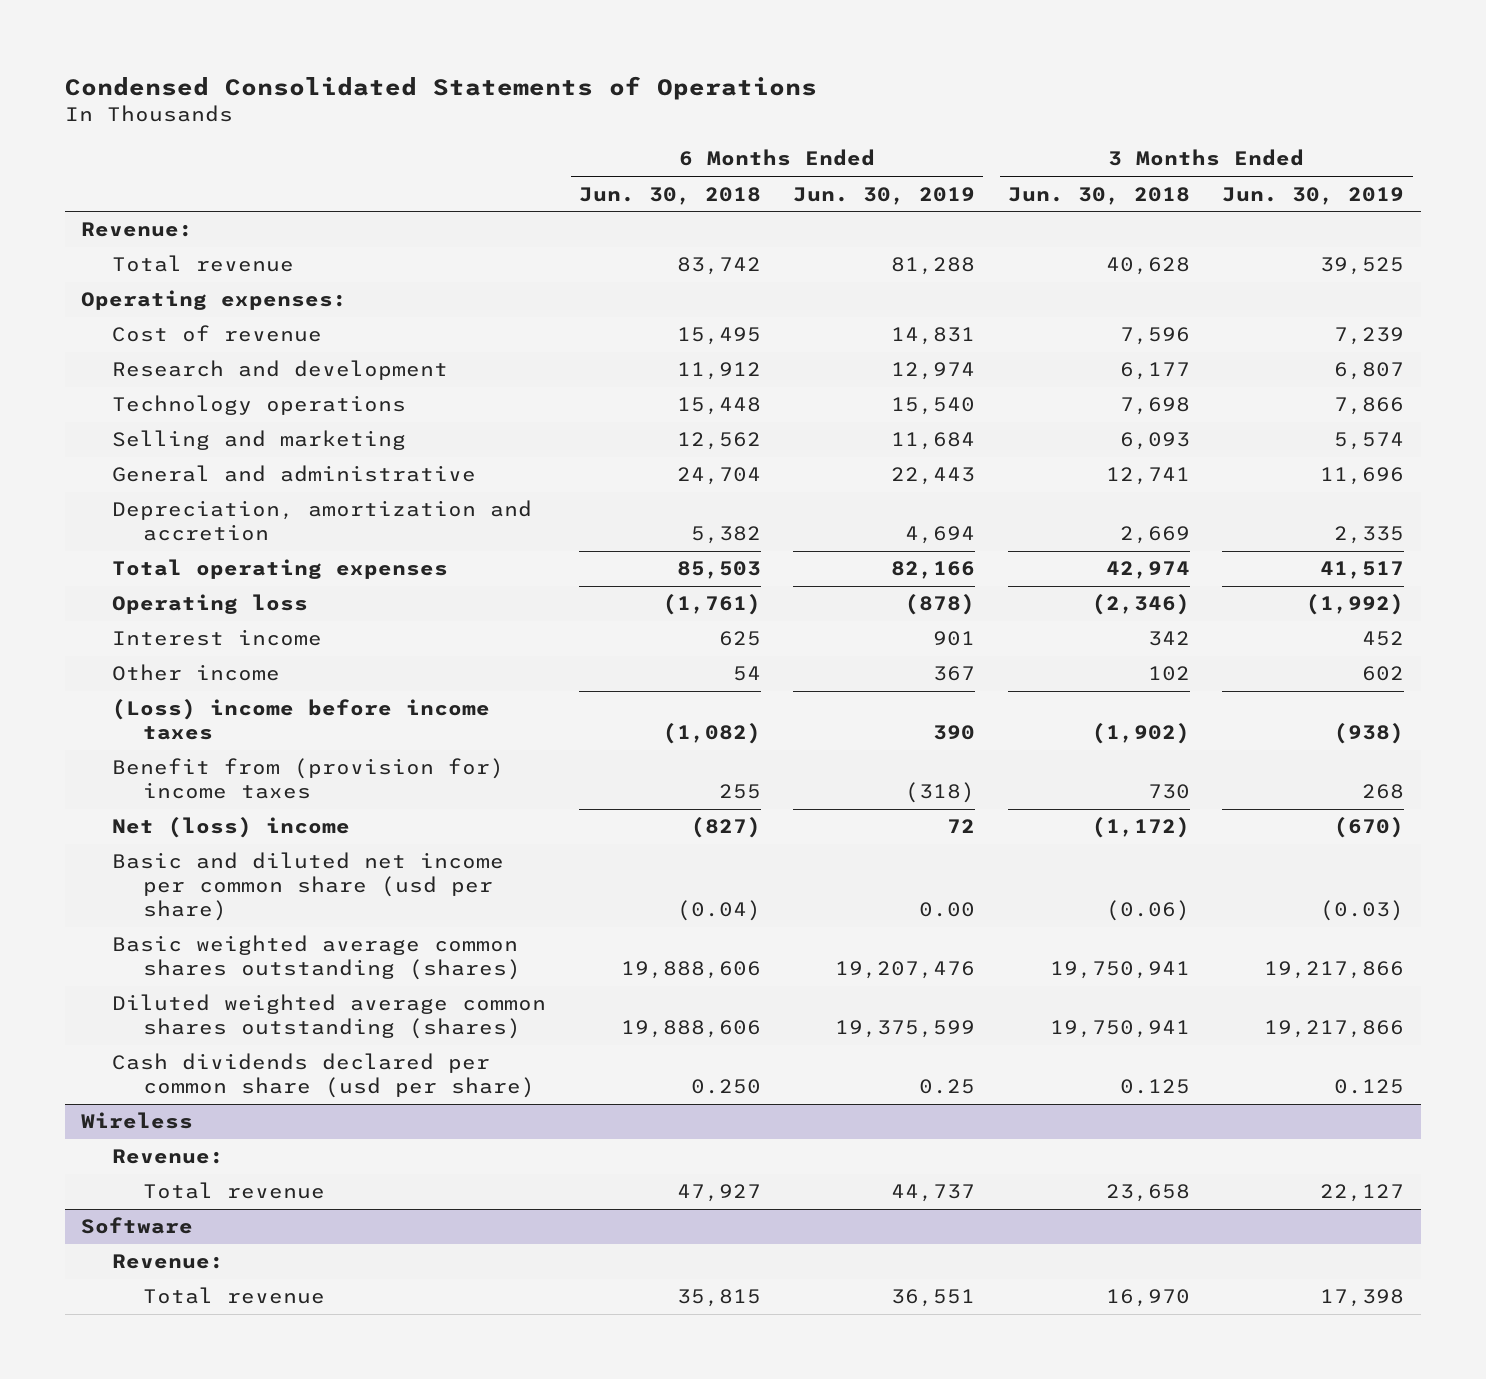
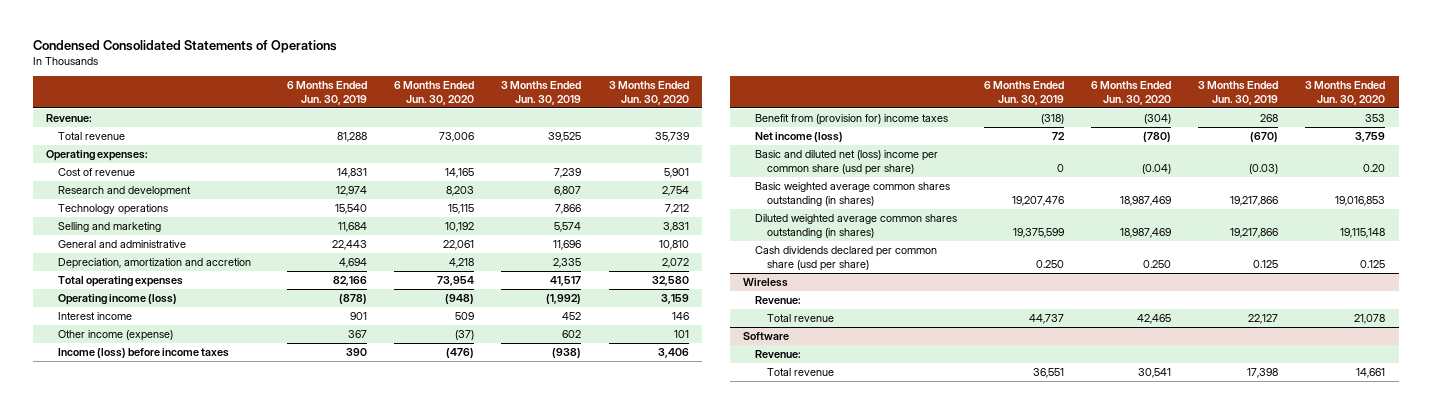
[578,186,761,205] Jun. 30, 2018 -> none
[1007,186,1190,205] Jun. 30, 2018 -> none
none -> [394,81,475,106] 6 Months Ended Jun. 30, 2020
none -> [608,81,689,106] 3 Months Ended Jun. 30, 2020
[112,594,309,615] Operating loss -> [58,293,178,305] Operating income (loss)
[112,664,281,682] Other income -> [58,329,174,341] Other income (expense)
[112,699,491,741] (Loss) income before income taxes -> [58,347,230,358] Income (loss) before income taxes
[112,817,351,839] Net (loss) income -> [755,131,844,142] Net income (loss)
[112,852,505,921] Basic and diluted net income per common share (usd per share) -> [755,149,939,175] Basic and diluted net (loss) income per common share (usd per share)
[919,901,976,917] 0.00 -> [1057,163,1065,172] 0
[112,935,521,981] Basic weighted average common shares outstanding (shares) -> [755,181,951,206] Basic weighted average common shares outstanding (in shares)
[112,994,547,1040] Diluted weighted average common shares outstanding (shares) -> [755,213,958,238] Diluted weighted average common shares outstanding (in shares)
[919,1079,976,1095] 0.25 -> [1036,259,1065,268] 0.250

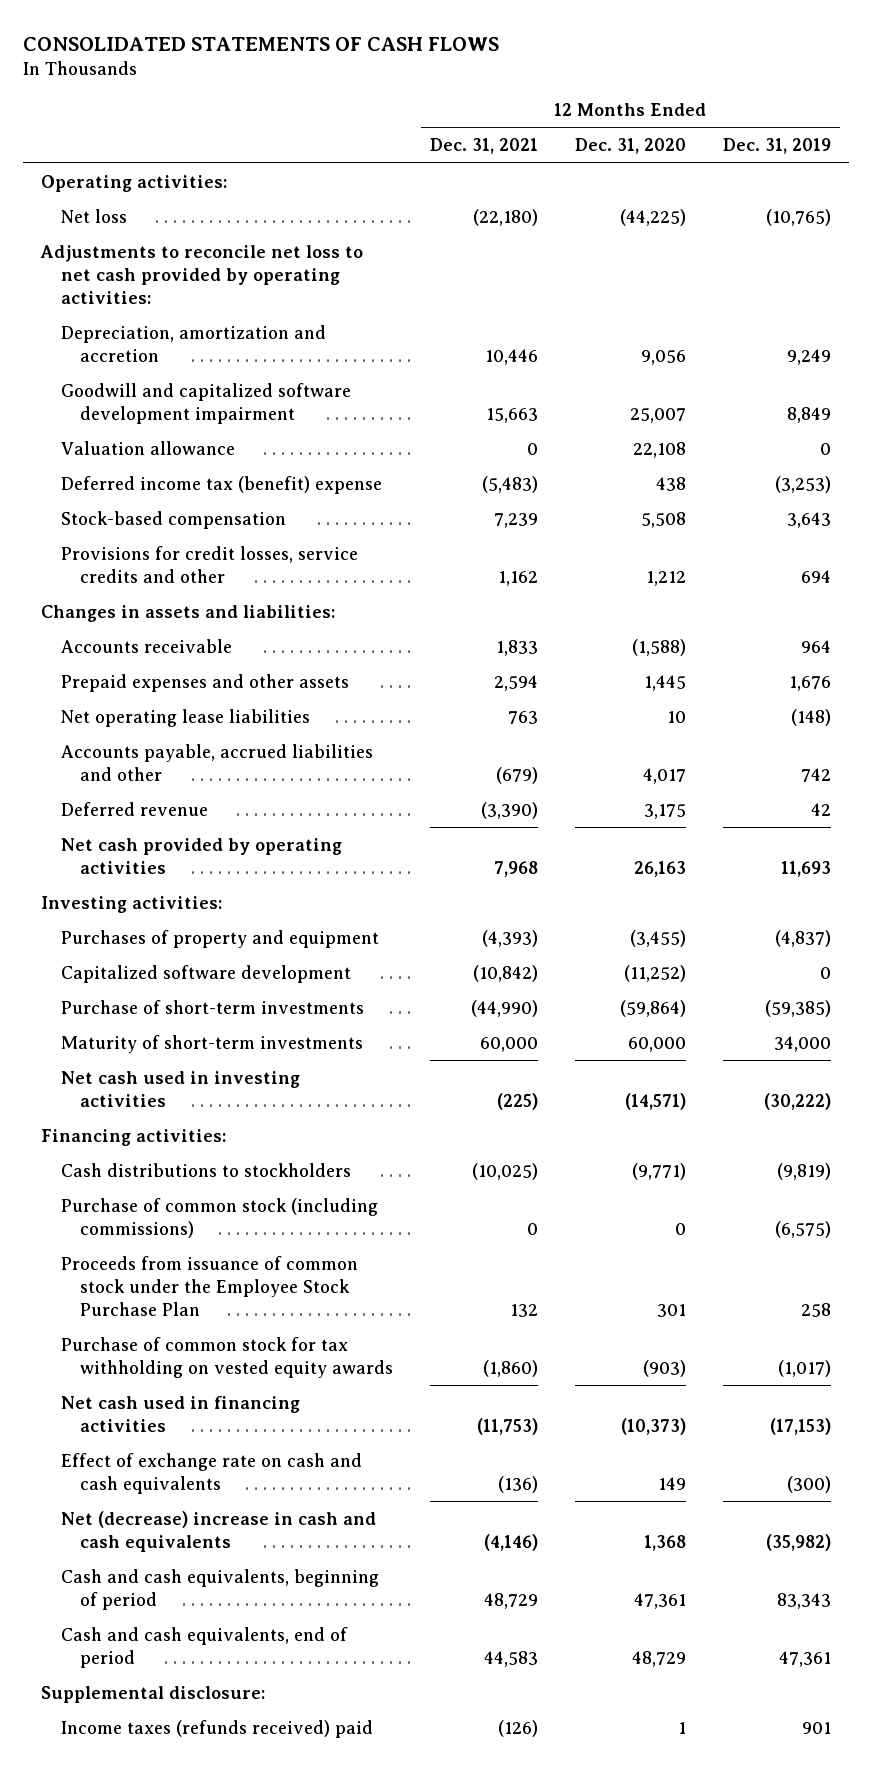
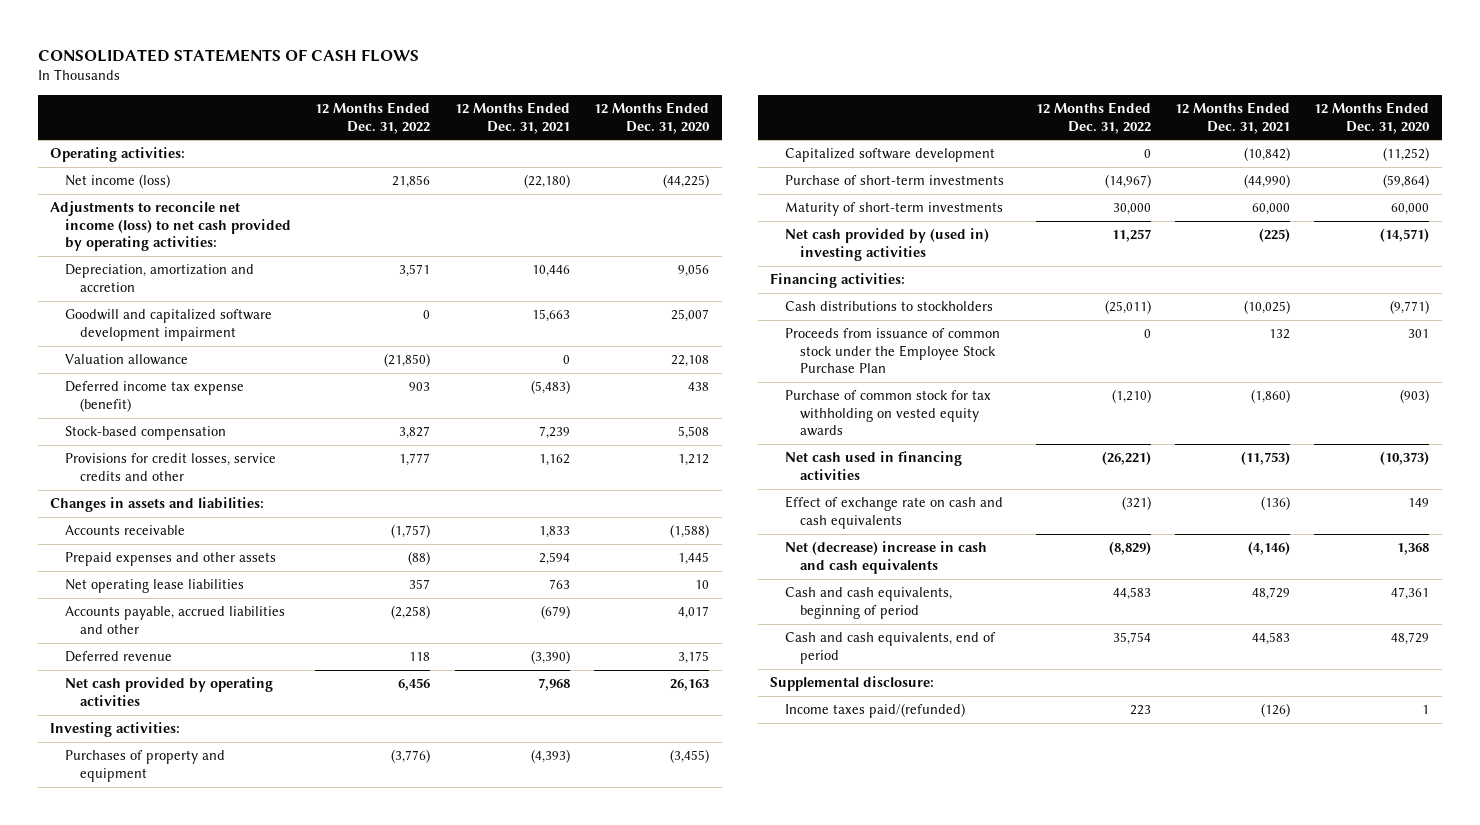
[722,138,831,155] Dec. 31, 2019 -> none
none -> [315,102,431,134] 12 Months Ended Dec. 31, 2022
[60,208,127,223] Net loss -> [64,174,170,189] Net income (loss)
[40,244,364,304] Adjustments to reconcile net loss to net cash provided by operating activities: -> [50,201,291,252] Adjustments to reconcile net income (loss) to net cash provided by operating activities:
[60,475,382,494] Deferred income tax (benefit) expense -> [64,381,244,412] Deferred income tax expense (benefit)
[60,1070,300,1107] Net cash used in investing activities -> [785,228,990,261] Net cash provided by (used in) investing activities
[60,1197,378,1238] Purchase of common stock (including commissions) -> none
[60,1719,373,1738] Income taxes (refunds received) paid -> [785,703,966,719] Income taxes paid/(refunded)

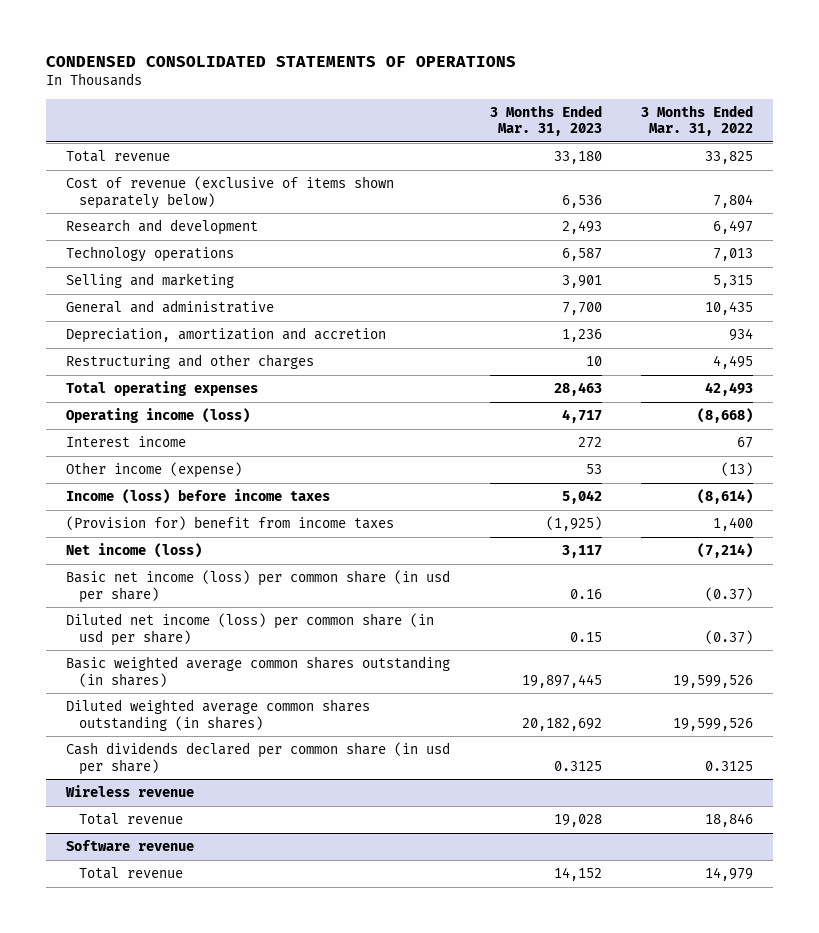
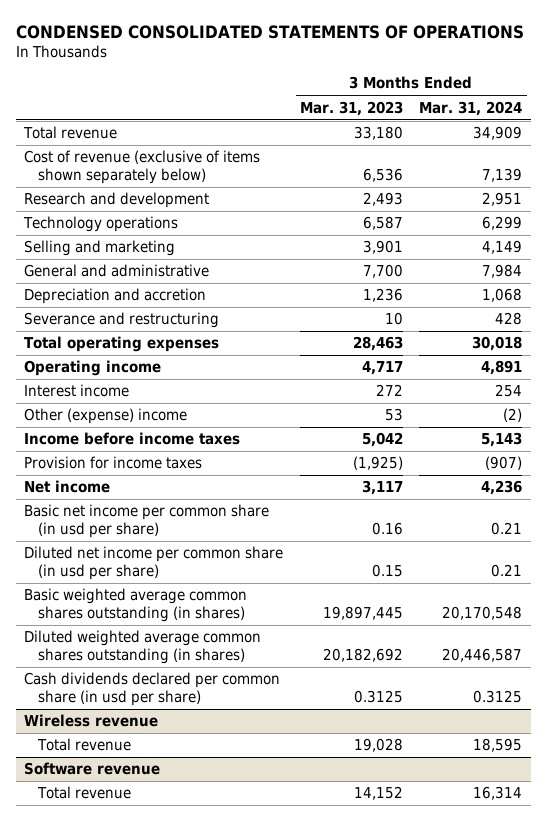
[641,104,754,137] 3 Months Ended Mar. 31, 2022 -> none
none -> [419,100,523,116] Mar. 31, 2024
[66,326,387,343] Depreciation, amortization and accretion -> [23,288,206,305] Depreciation and accretion
[66,353,315,369] Restructuring and other charges -> [23,312,219,329] Severance and restructuring
[66,407,251,423] Operating income (loss) -> [23,360,161,377] Operating income
[66,461,243,478] Other income (expense) -> [23,408,187,425] Other (expense) income
[66,488,331,504] Income (loss) before income taxes -> [23,432,240,446] Income before income taxes
[66,515,395,530] (Provision for) benefit from income taxes -> [23,456,202,470] Provision for income taxes
[66,542,203,558] Net income (loss) -> [23,480,110,494] Net income
[66,569,451,603] Basic net income (loss) per common share (in usd per share) -> [23,504,269,539] Basic net income per common share (in usd per share)
[66,612,435,646] Diluted net income (loss) per common share (in usd per share) -> [23,546,283,581] Diluted net income per common share (in usd per share)

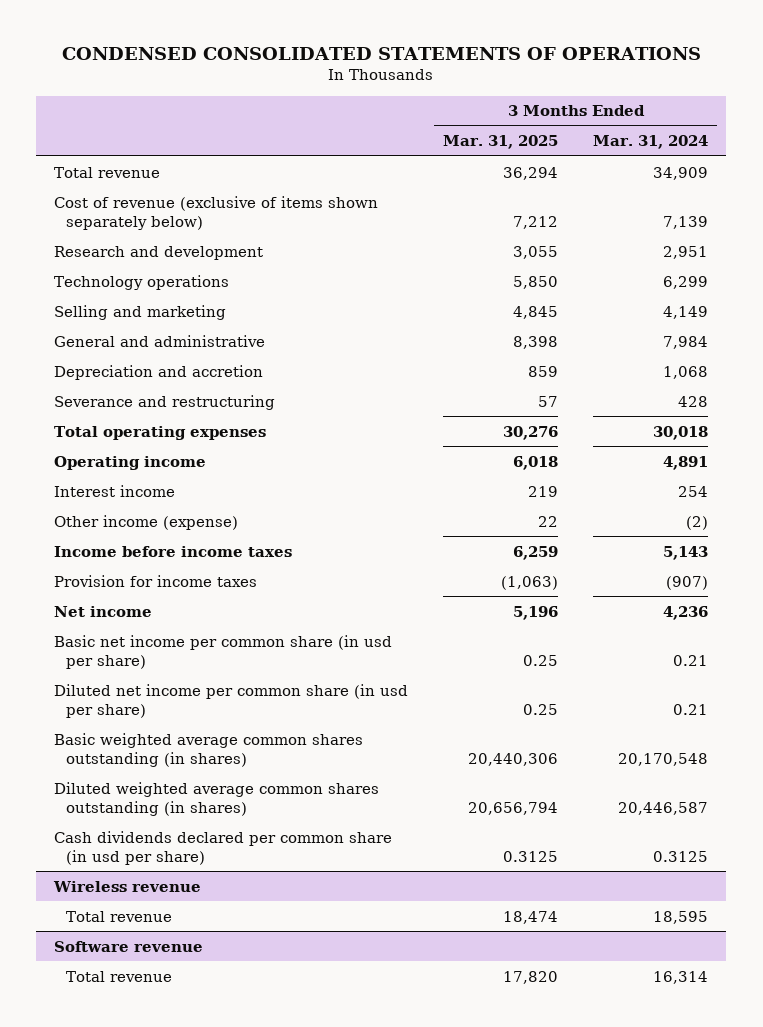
[299,100,403,116] Mar. 31, 2023 -> none
none -> [443,135,559,150] Mar. 31, 2025
[23,408,187,425] Other (expense) income -> [54,514,239,530] Other income (expense)

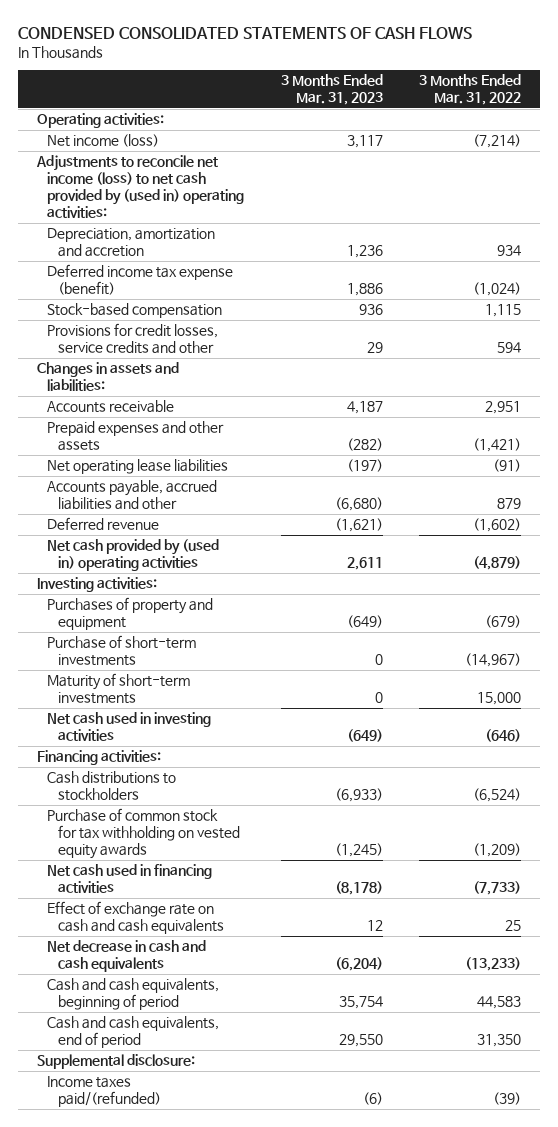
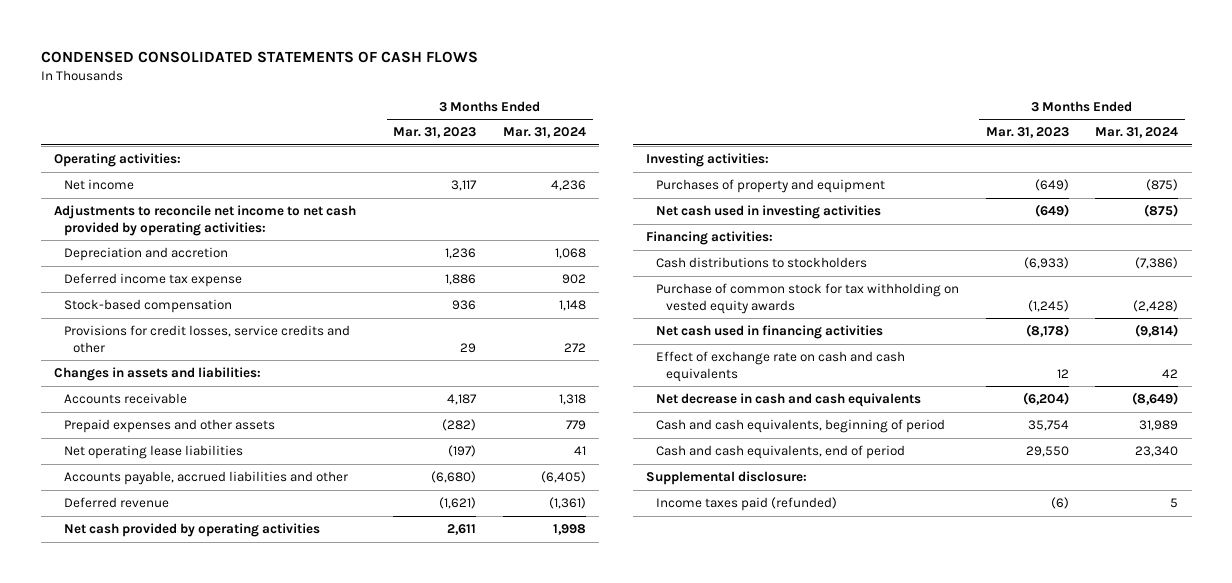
[419,74,522,106] 3 Months Ended Mar. 31, 2022 -> none
none -> [502,127,586,139] Mar. 31, 2024
[47,134,160,148] Net income (loss) -> [63,179,134,191] Net income
[35,155,245,218] Adjustments to reconcile net income (loss) to net cash provided by (used in) operating activities: -> [54,205,357,236] Adjustments to reconcile net income to net cash provided by operating activities:
[47,228,216,258] Depreciation, amortization and accretion -> [63,247,228,262] Depreciation and accretion
[47,264,234,296] Deferred income tax expense (benefit) -> [63,273,242,288] Deferred income tax expense
[47,539,220,572] Net cash provided by (used in) operating activities -> [63,523,320,538] Net cash provided by operating activities
[47,635,197,667] Purchase of short-term investments -> none
[47,673,191,705] Maturity of short-term investments -> none
[47,1076,161,1108] Income taxes paid/(refunded) -> [656,497,838,512] Income taxes paid (refunded)

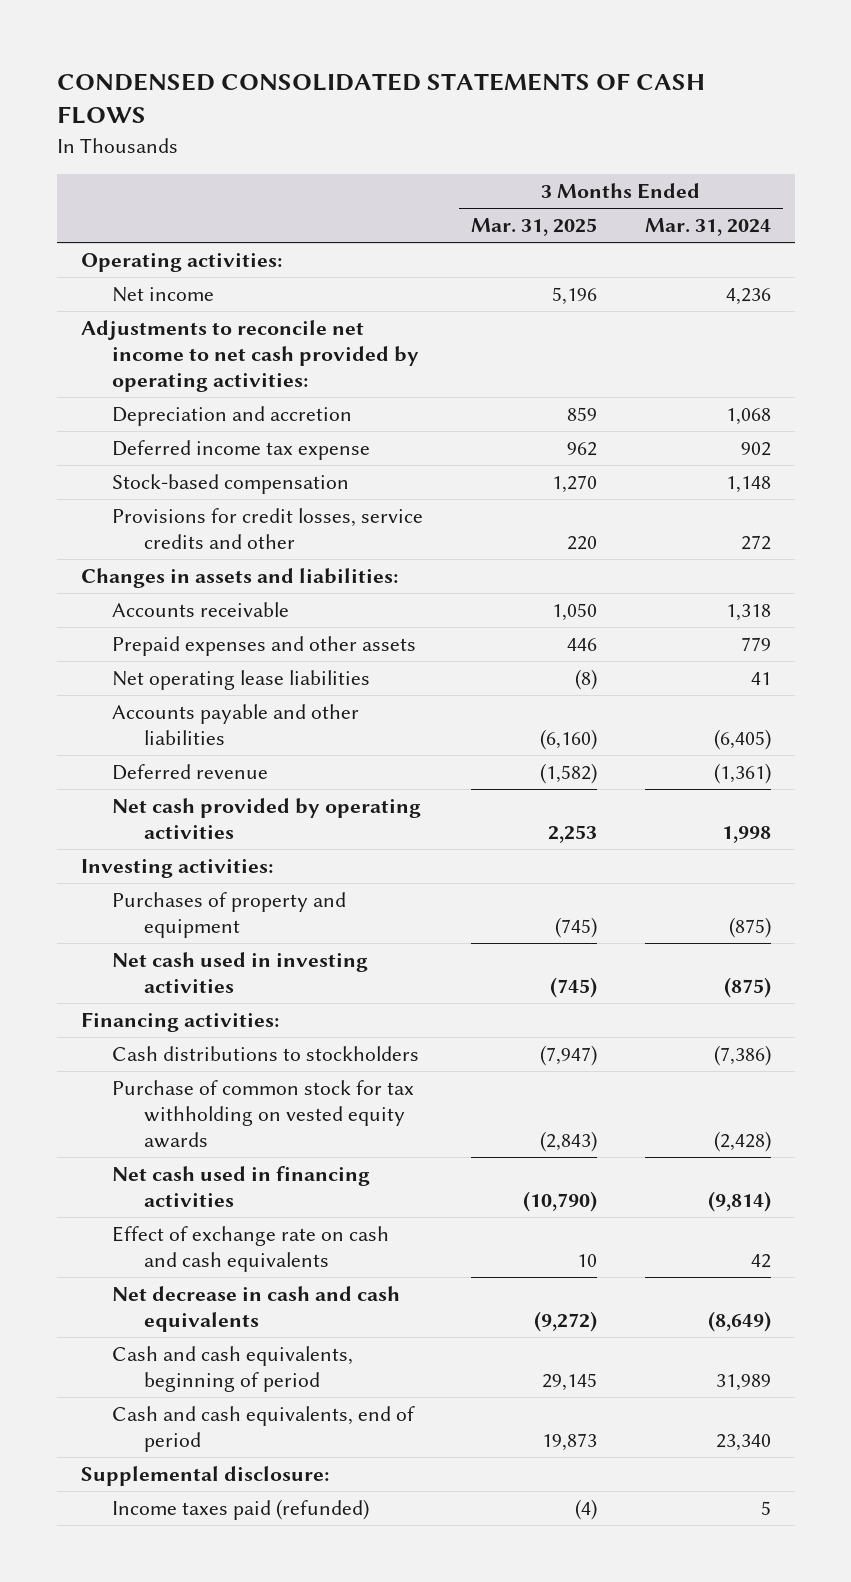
[393,127,477,139] Mar. 31, 2023 -> none
none -> [471,218,598,237] Mar. 31, 2025
[63,471,348,486] Accounts payable, accrued liabilities and other -> [112,704,360,746] Accounts payable and other liabilities

